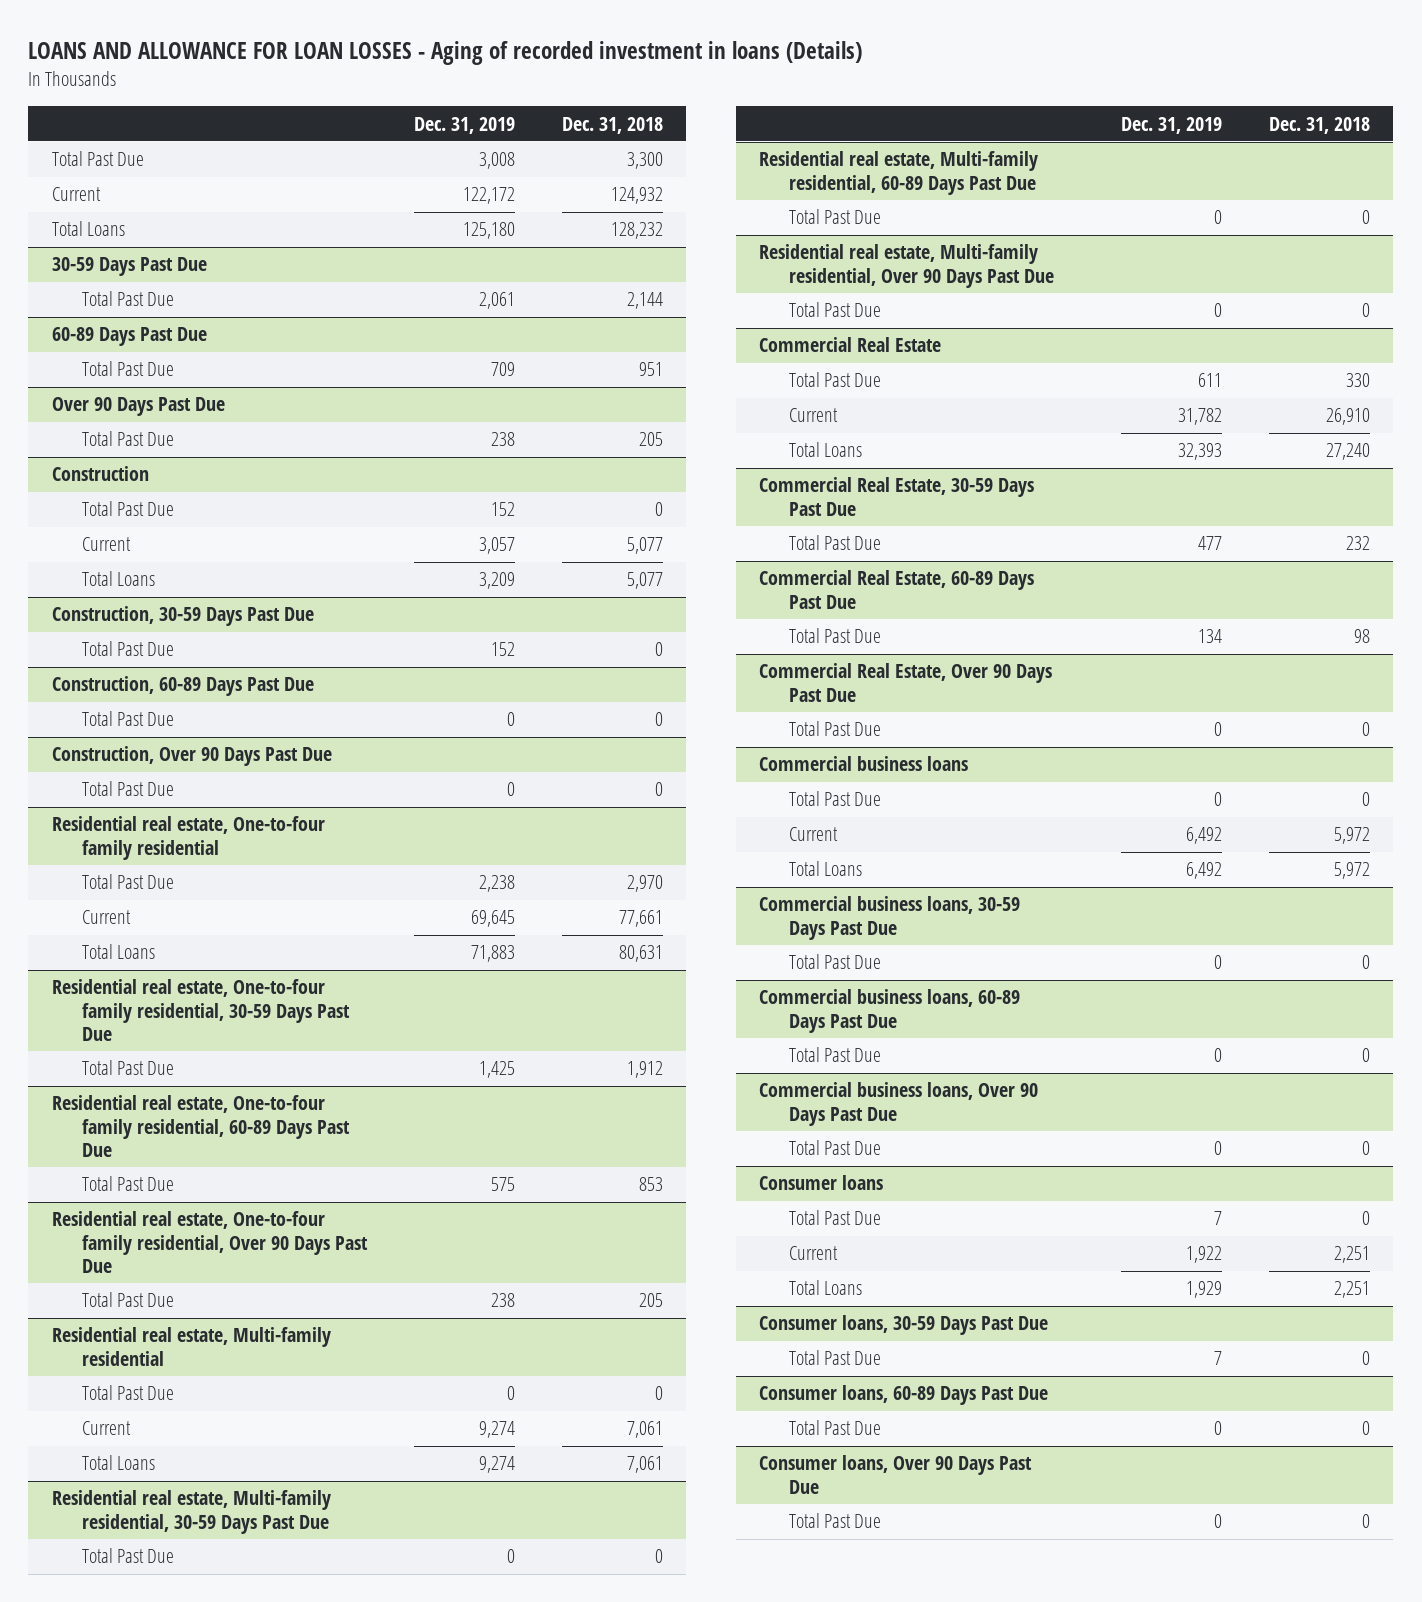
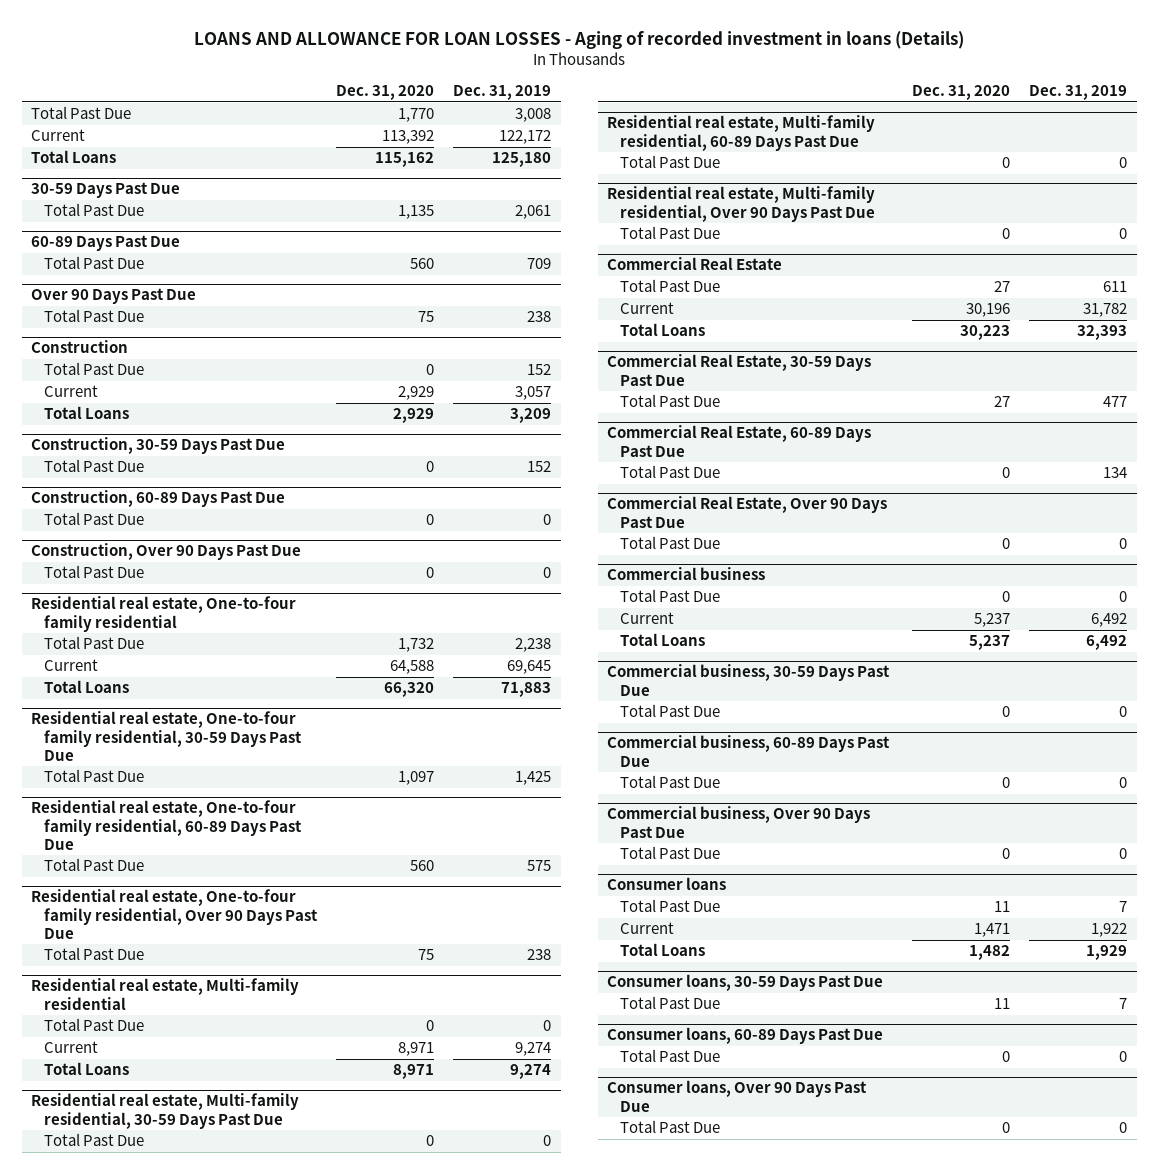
[561,116,663,134] Dec. 31, 2018 -> none
none -> [336,85,435,101] Dec. 31, 2020
[759,756,969,772] Commercial business loans -> [607,567,766,581] Commercial business
[759,896,1021,940] Commercial business loans, 30-59 Days Past Due -> [607,664,891,696] Commercial business, 30-59 Days Past Due
[759,989,1021,1033] Commercial business loans, 60-89 Days Past Due -> [607,735,891,767] Commercial business, 60-89 Days Past Due
[759,1082,1039,1126] Commercial business loans, Over 90 Days Past Due -> [607,806,871,838] Commercial business, Over 90 Days Past Due

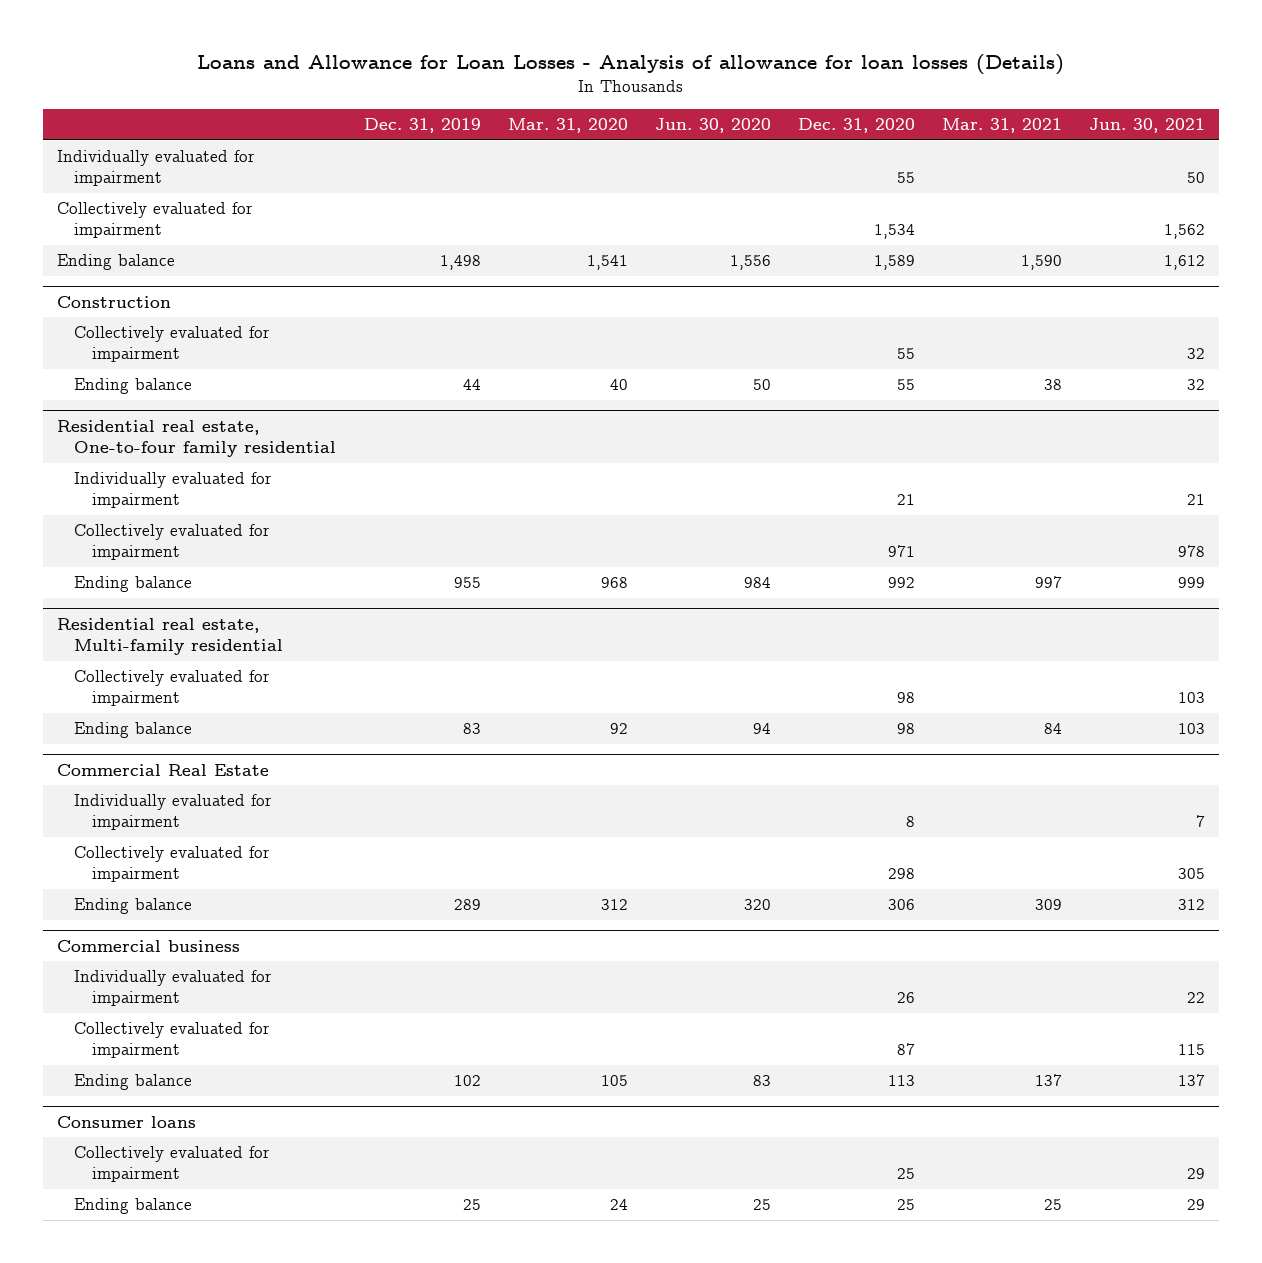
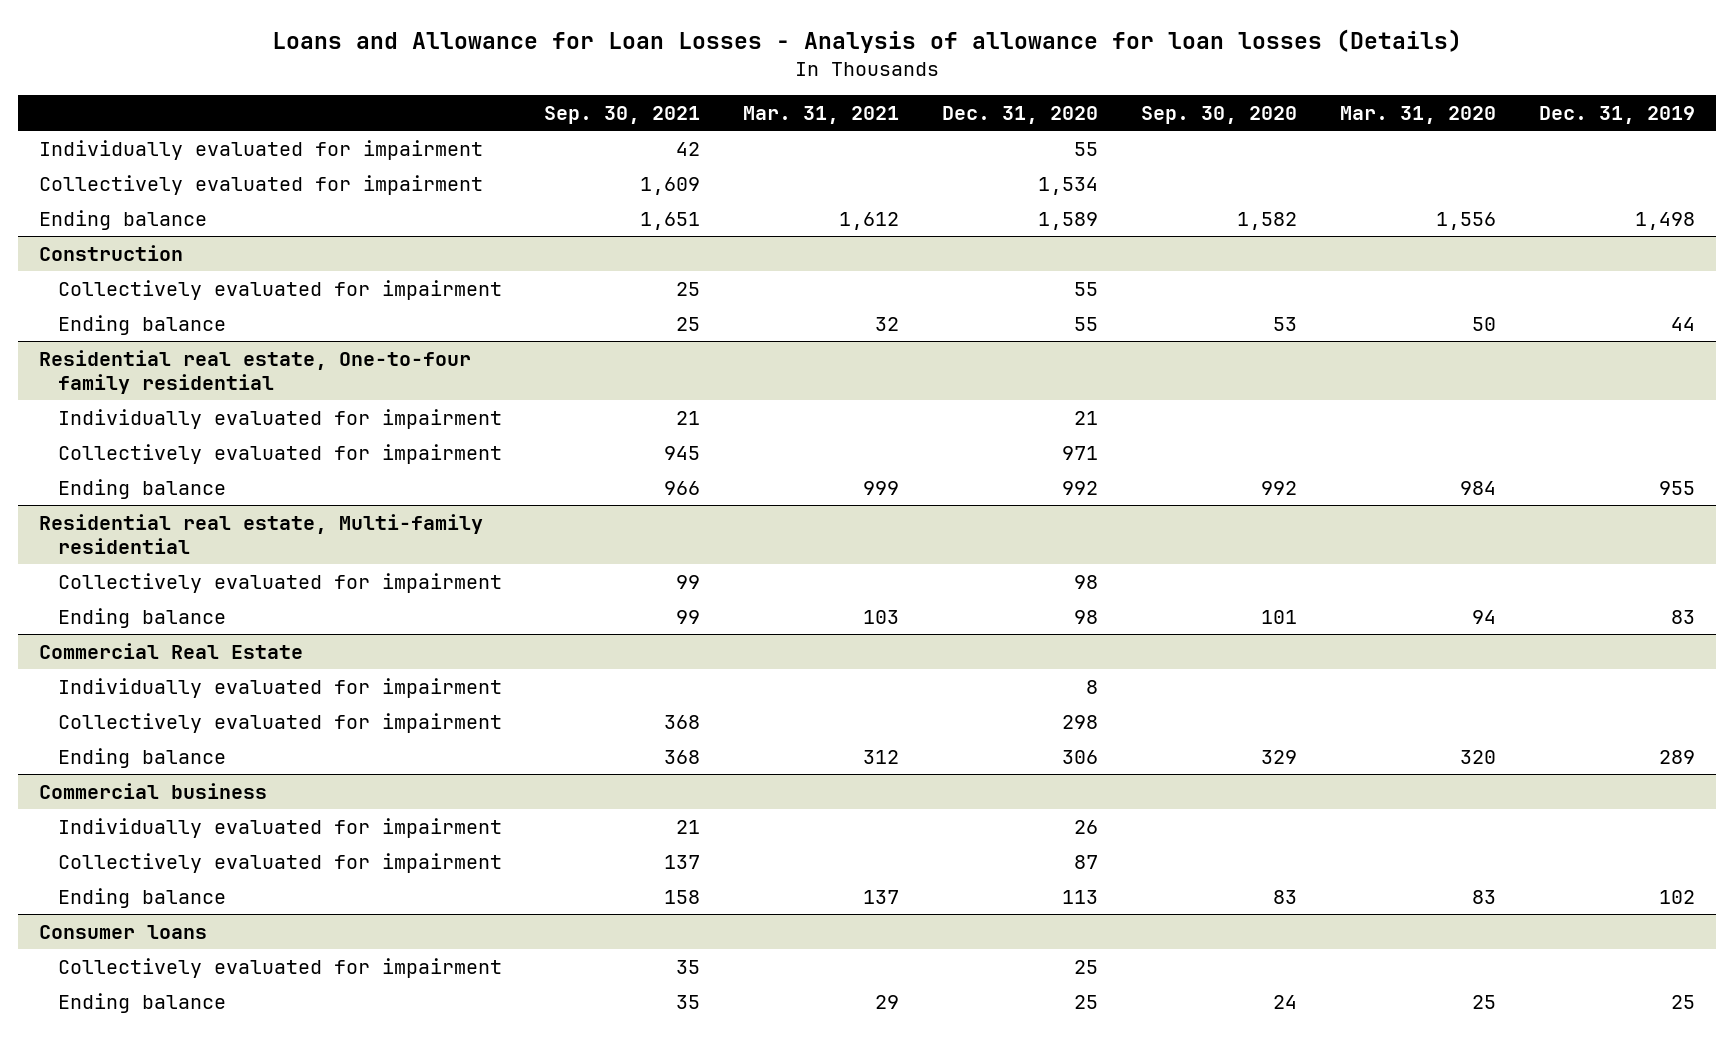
[654,118,771,134] Jun. 30, 2020 -> none
[1089,118,1206,134] Jun. 30, 2021 -> none
none -> [544,106,701,125] Sep. 30, 2021
none -> [1141,106,1298,125] Sep. 30, 2020
[586,255,628,271] 1,541 -> [1435,211,1496,230] 1,556
[1021,255,1063,271] 1,590 -> [839,211,900,230] 1,612
[609,379,628,391] 40 -> [1471,316,1496,331] 50
[1044,379,1063,391] 38 -> [875,316,900,331] 32
[600,577,628,589] 968 -> [1459,480,1496,495] 984
[1035,576,1063,589] 997 -> [863,480,900,495] 999
[609,723,628,735] 92 -> [1471,609,1496,624] 94
[1044,723,1063,735] 84 -> [863,609,900,624] 103
[600,899,628,911] 312 -> [1459,749,1496,764] 320
[1035,899,1063,911] 309 -> [863,749,900,764] 312
[600,1075,628,1087] 105 -> [1471,889,1496,904] 83
[609,1199,628,1211] 24 -> [1471,994,1496,1009] 25
[1044,1199,1063,1211] 25 -> [875,994,900,1009] 29

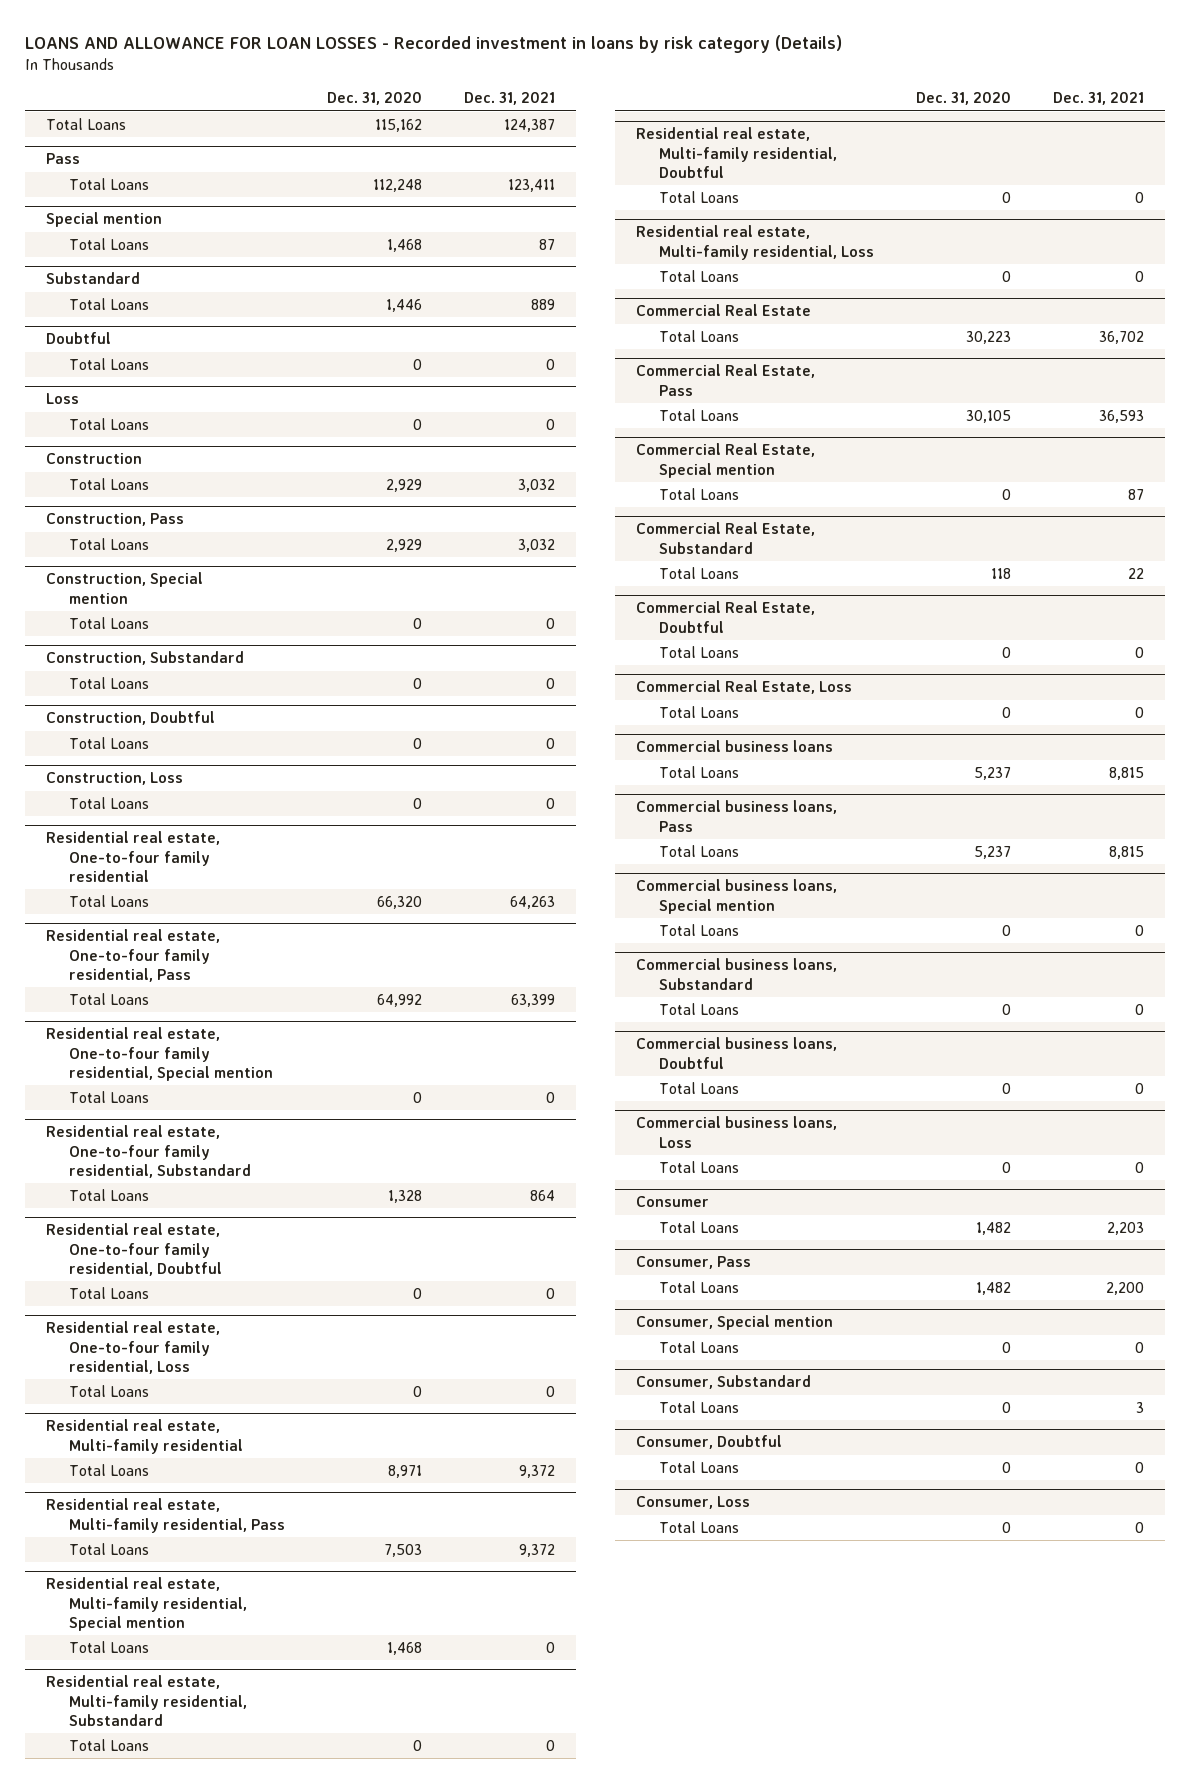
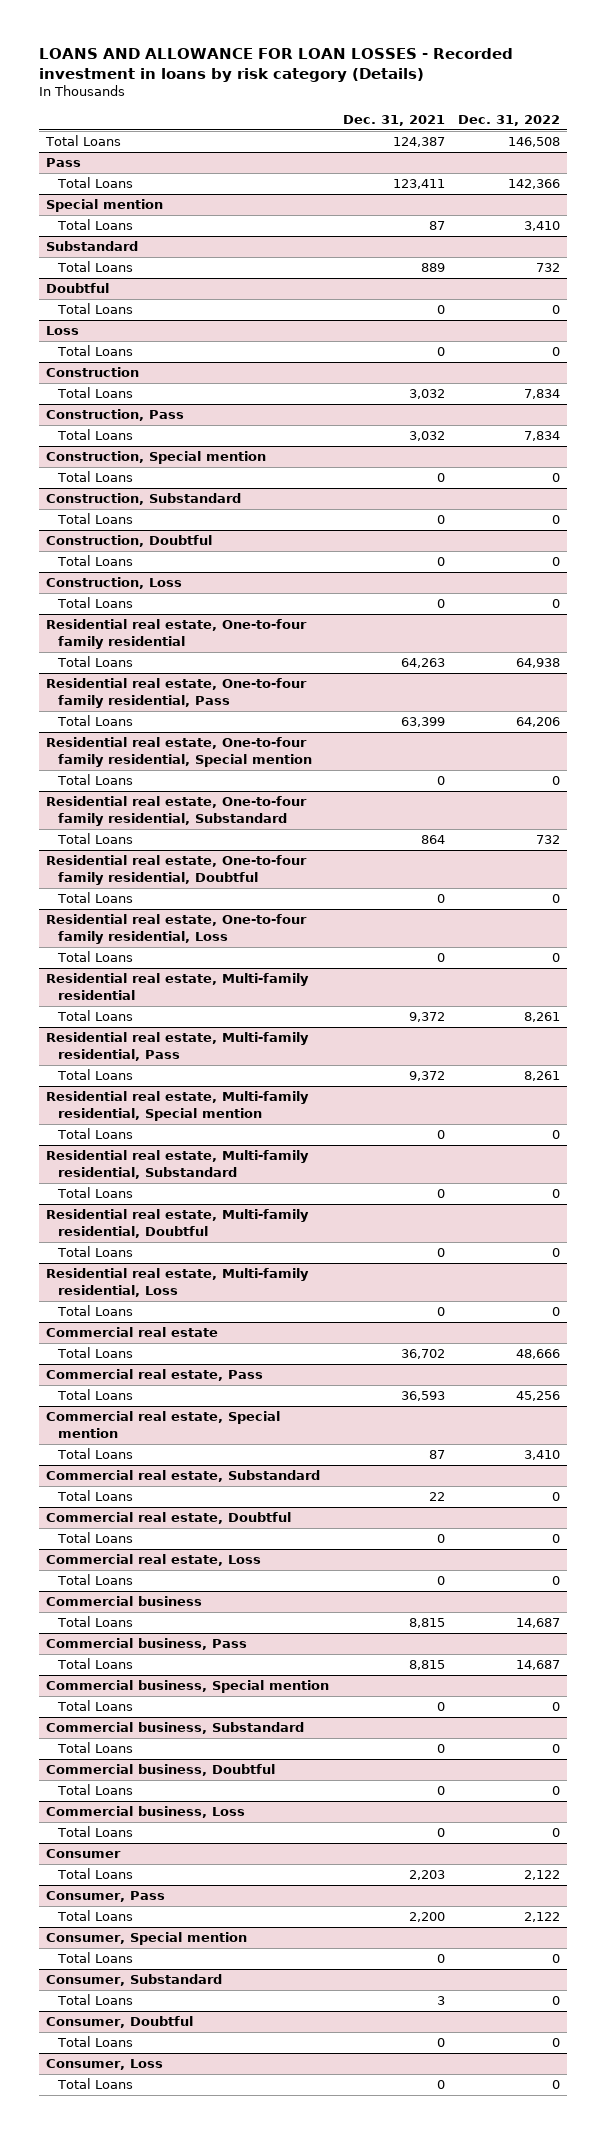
[327,92,423,106] Dec. 31, 2020 -> none
none -> [458,114,561,126] Dec. 31, 2022
[635,304,811,317] Commercial Real Estate -> [46,1327,219,1338] Commercial real estate
[635,364,815,396] Commercial Real Estate, Pass -> [46,1369,264,1382] Commercial real estate, Pass
[635,443,815,478] Commercial Real Estate, Special mention -> [46,1411,281,1438] Commercial real estate, Special mention
[635,522,815,554] Commercial Real Estate, Substandard -> [46,1470,321,1483] Commercial real estate, Substandard
[635,601,815,633] Commercial Real Estate, Doubtful -> [46,1512,292,1525] Commercial real estate, Doubtful
[635,680,852,695] Commercial Real Estate, Loss -> [46,1554,262,1567] Commercial real estate, Loss
[635,740,833,753] Commercial business loans -> [46,1596,203,1607] Commercial business
[635,800,837,832] Commercial business loans, Pass -> [46,1638,248,1651] Commercial business, Pass
[635,879,837,914] Commercial business loans, Special mention -> [46,1680,330,1694] Commercial business, Special mention
[635,958,837,990] Commercial business loans, Substandard -> [46,1722,305,1735] Commercial business, Substandard
[635,1037,837,1069] Commercial business loans, Doubtful -> [46,1764,276,1777] Commercial business, Doubtful
[635,1116,837,1148] Commercial business loans, Loss -> [46,1806,246,1819] Commercial business, Loss

